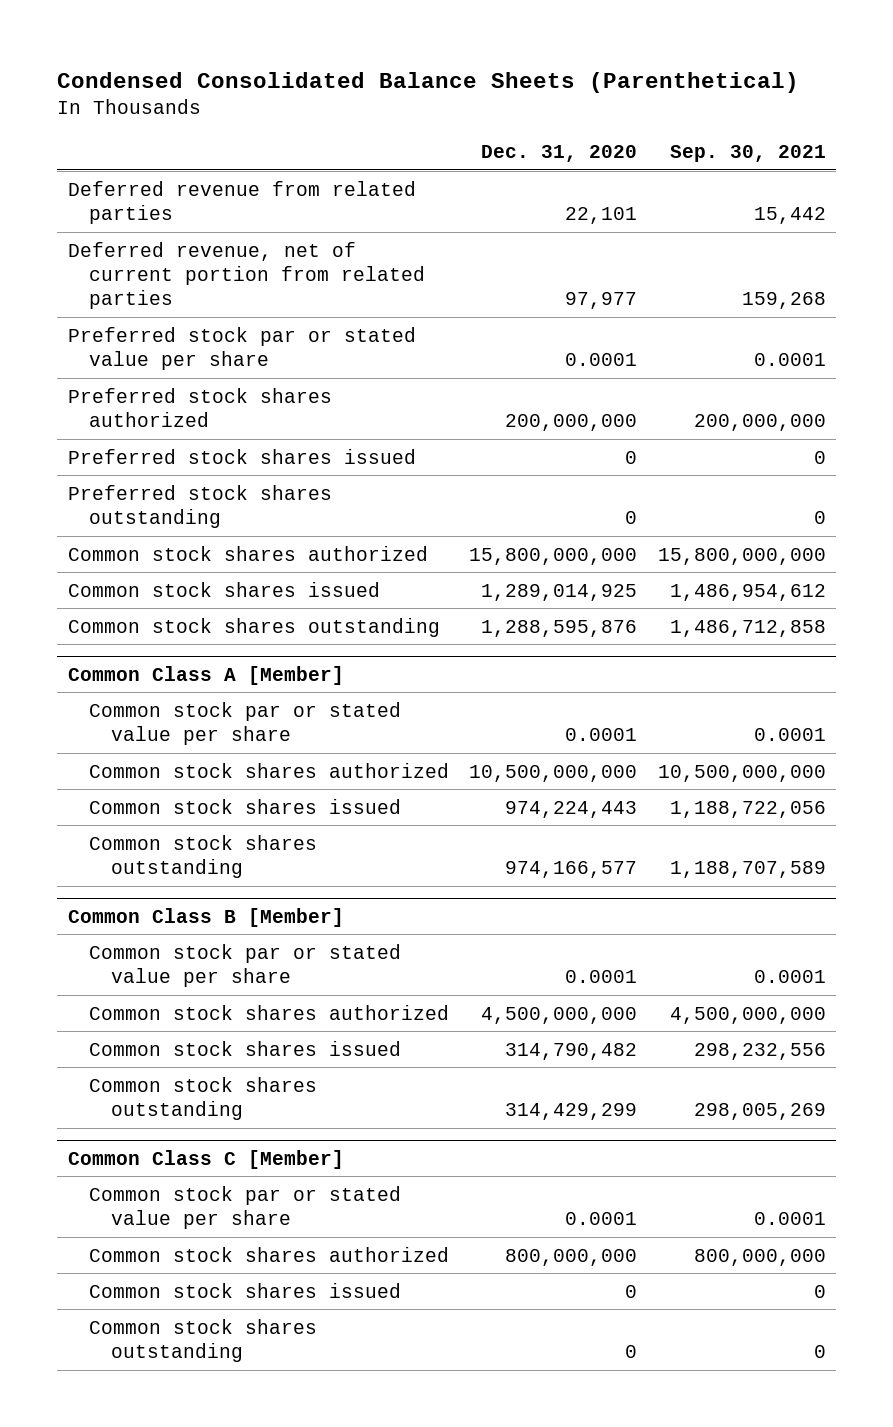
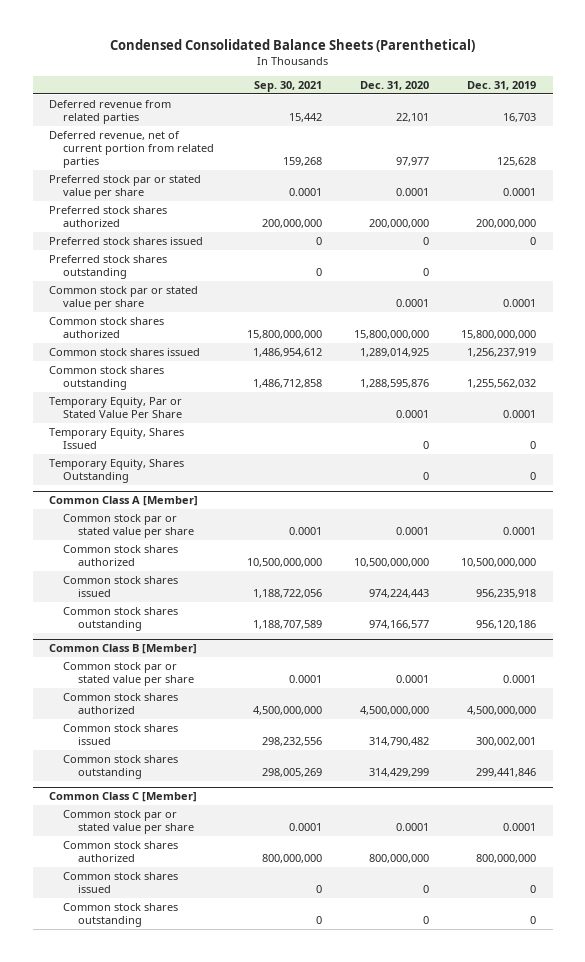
none -> [467,81,537,91] Dec. 31, 2019
none -> [48,285,198,310] Common stock par or stated value per share
none -> [48,396,183,418] Temporary Equity, Par or Stated Value Per Share
none -> [48,427,184,449] Temporary Equity, Shares Issued
none -> [48,458,184,483] Temporary Equity, Shares Outstanding

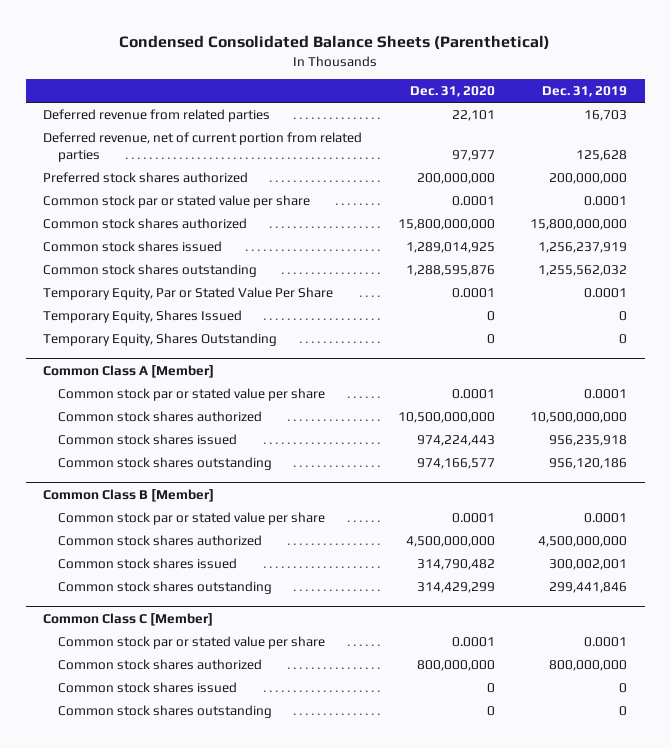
[253,81,322,93] Sep. 30, 2021 -> none
[48,174,201,199] Preferred stock par or stated value per share -> none
[48,236,203,245] Preferred stock shares issued -> none
[48,254,167,279] Preferred stock shares outstanding -> none

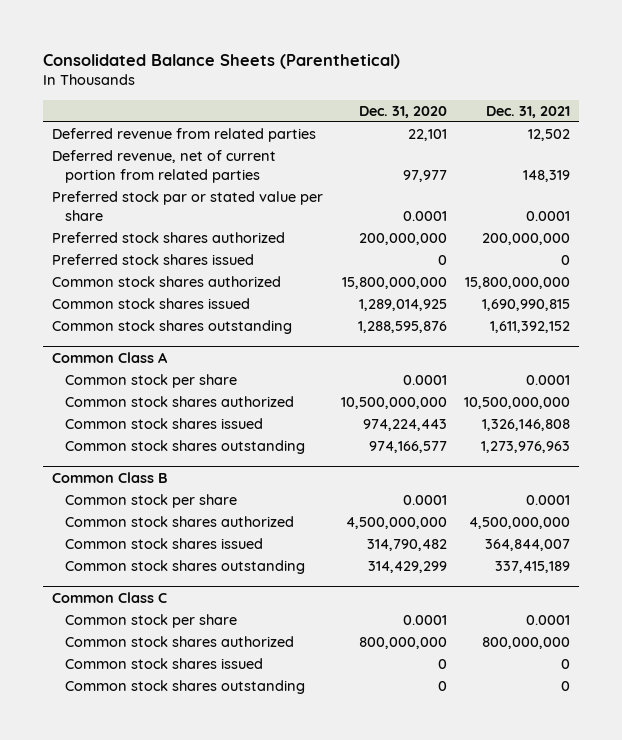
[119,35,551,51] Condensed Consolidated Balance Sheets (Parenthetical) -> [43,53,401,69] Consolidated Balance Sheets (Parenthetical)
[542,86,628,98] Dec. 31, 2019 -> none
none -> [486,105,571,118] Dec. 31, 2021
none -> [52,191,324,221] Preferred stock par or stated value per share
[43,194,311,208] Common stock par or stated value per share -> none
none -> [52,254,255,266] Preferred stock shares issued
[43,286,334,300] Temporary Equity, Par or Stated Value Per Share -> none
[43,309,243,323] Temporary Equity, Shares Issued -> none
[43,332,278,346] Temporary Equity, Shares Outstanding -> none
[43,364,215,378] Common Class A [Member] -> [52,351,169,363] Common Class A
[57,387,325,401] Common stock par or stated value per share -> [64,374,237,389] Common stock per share
[43,488,215,502] Common Class B [Member] -> [52,471,169,483] Common Class B
[57,511,325,525] Common stock par or stated value per share -> [64,494,237,509] Common stock per share
[43,612,214,626] Common Class C [Member] -> [52,591,168,603] Common Class C
[57,635,325,649] Common stock par or stated value per share -> [64,614,237,629] Common stock per share

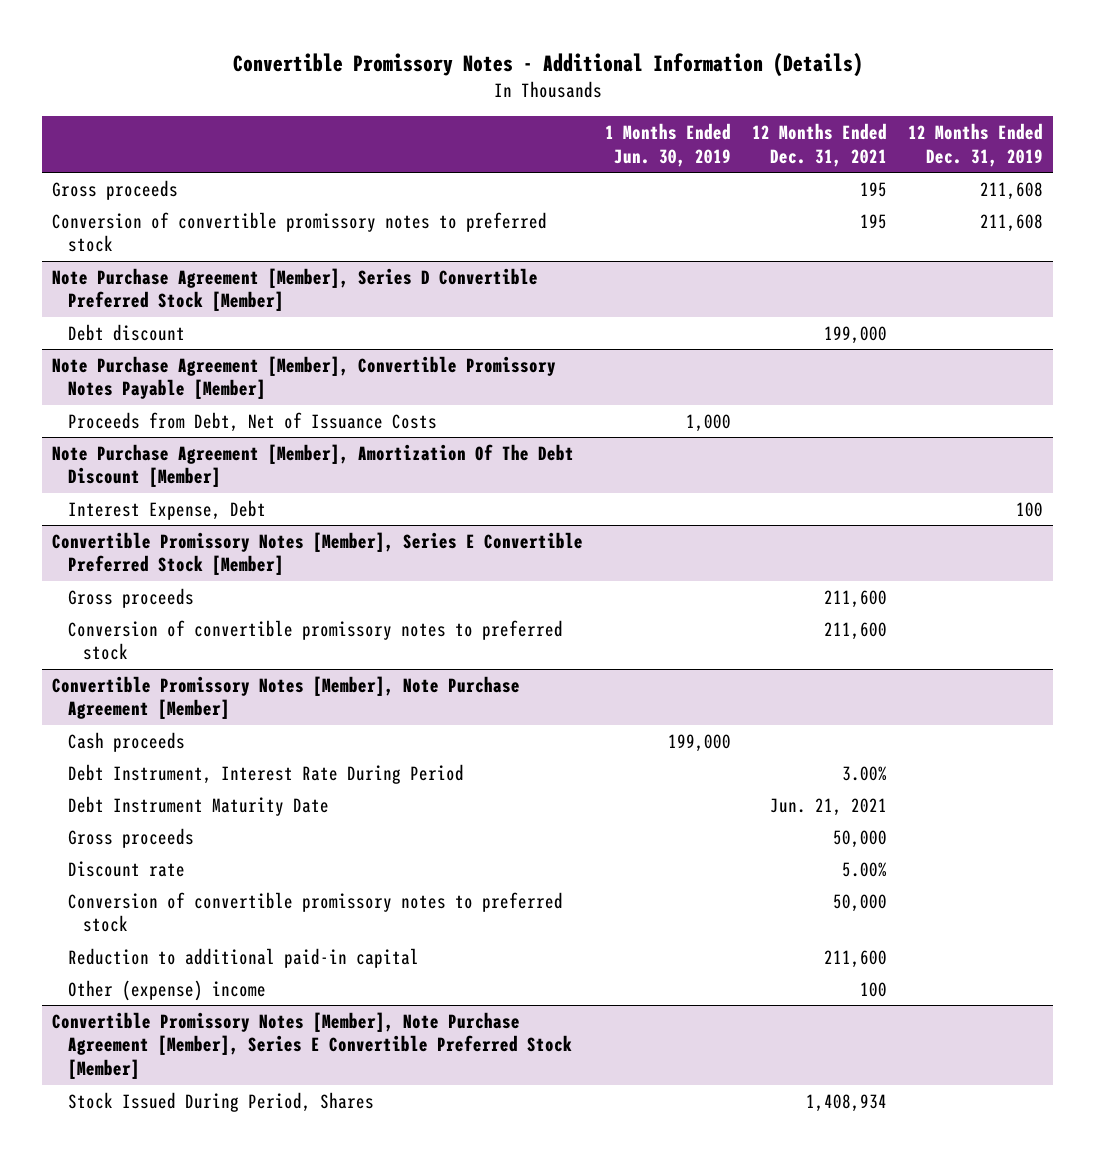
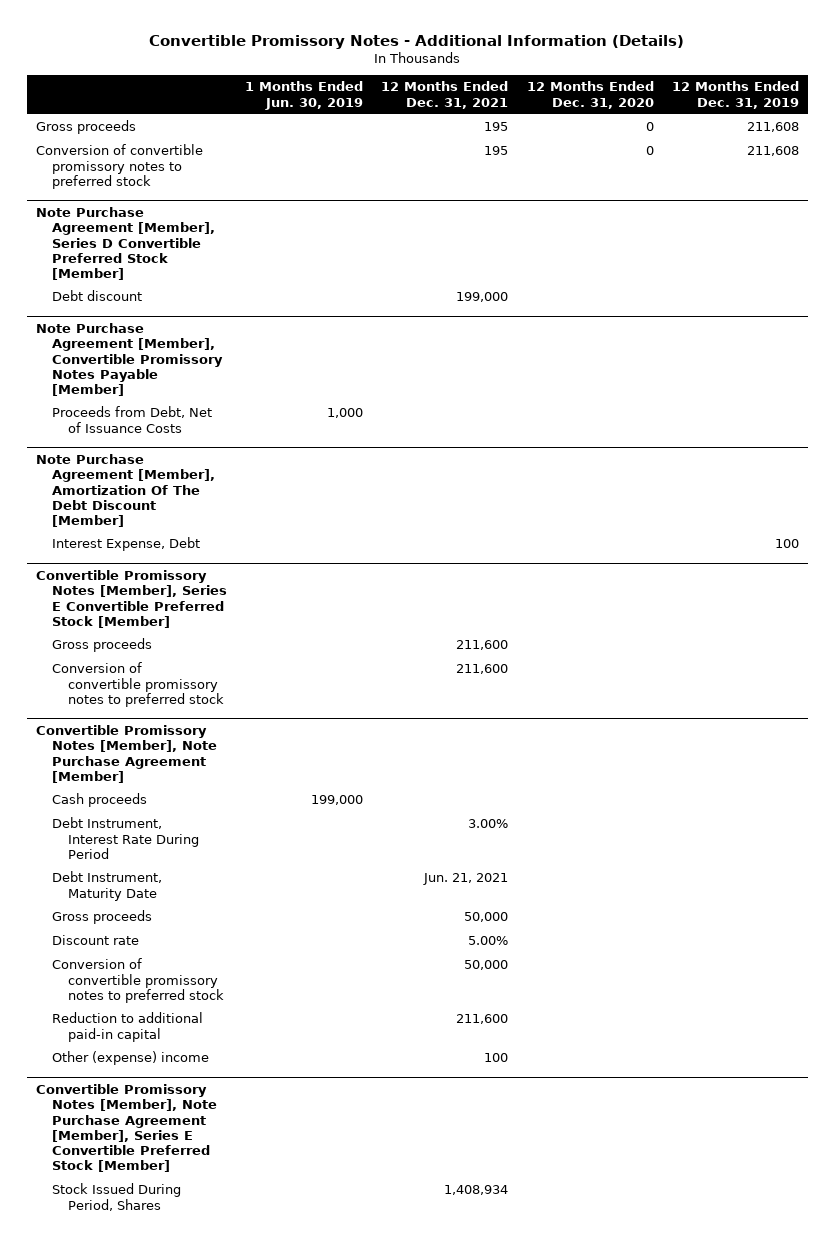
none -> [526,81,654,109] 12 Months Ended Dec. 31, 2020
[67,795,329,816] Debt Instrument Maturity Date -> [51,871,162,901] Debt Instrument, Maturity Date

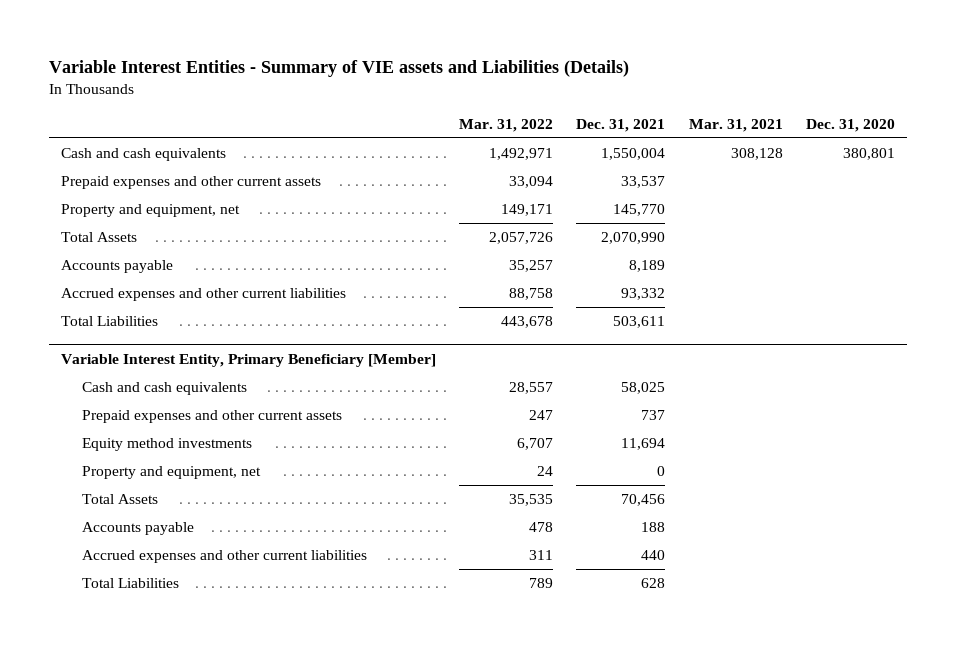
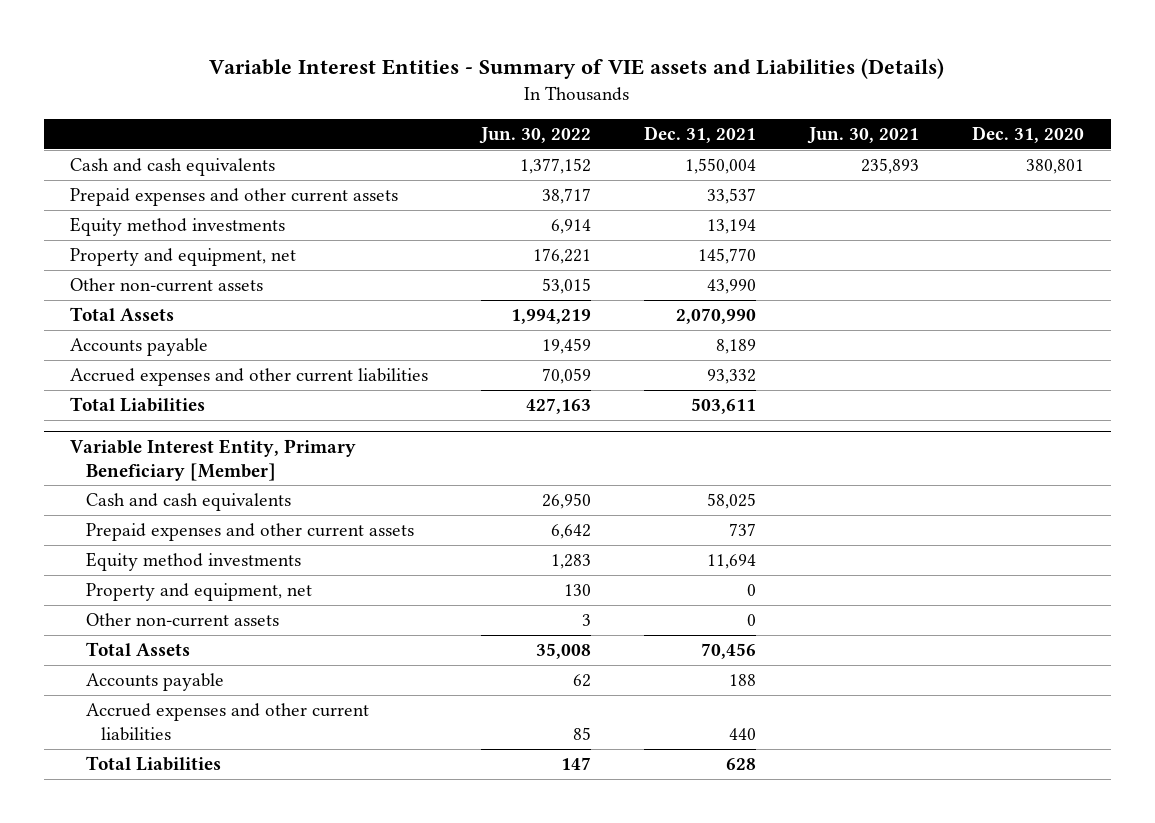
[458,118,553,132] Mar. 31, 2022 -> none
[688,118,783,132] Mar. 31, 2021 -> none
none -> [479,126,592,144] Jun. 30, 2022
none -> [807,126,920,144] Jun. 30, 2021
none -> [70,217,286,237] Equity method investments
none -> [70,278,264,293] Other non-current assets
none -> [85,613,279,628] Other non-current assets

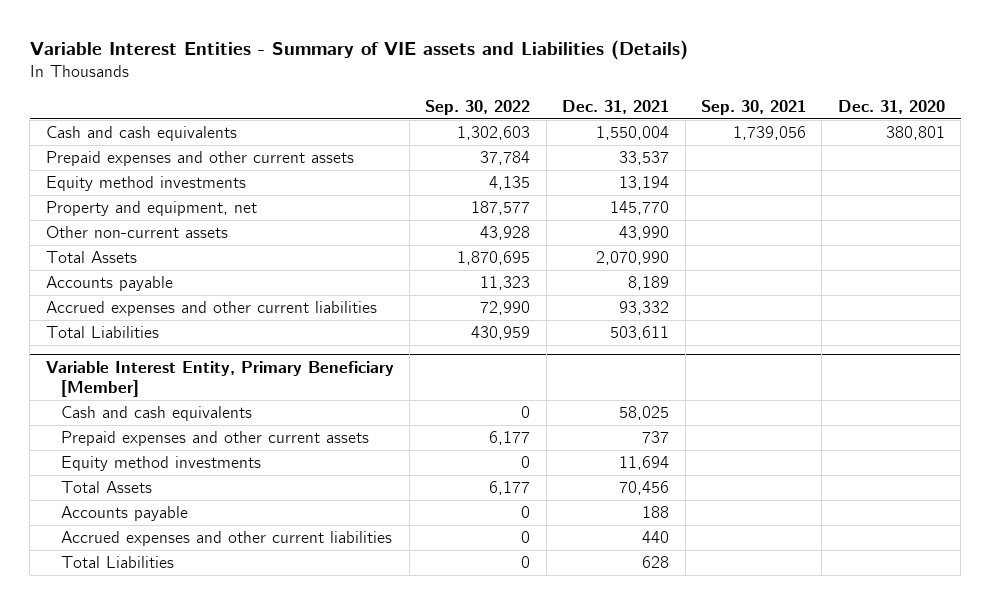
[479,126,592,144] Jun. 30, 2022 -> none
[807,126,920,144] Jun. 30, 2021 -> none
none -> [425,99,531,115] Sep. 30, 2022
none -> [701,99,807,115] Sep. 30, 2021
[85,583,312,602] Property and equipment, net -> none
[85,613,279,628] Other non-current assets -> none

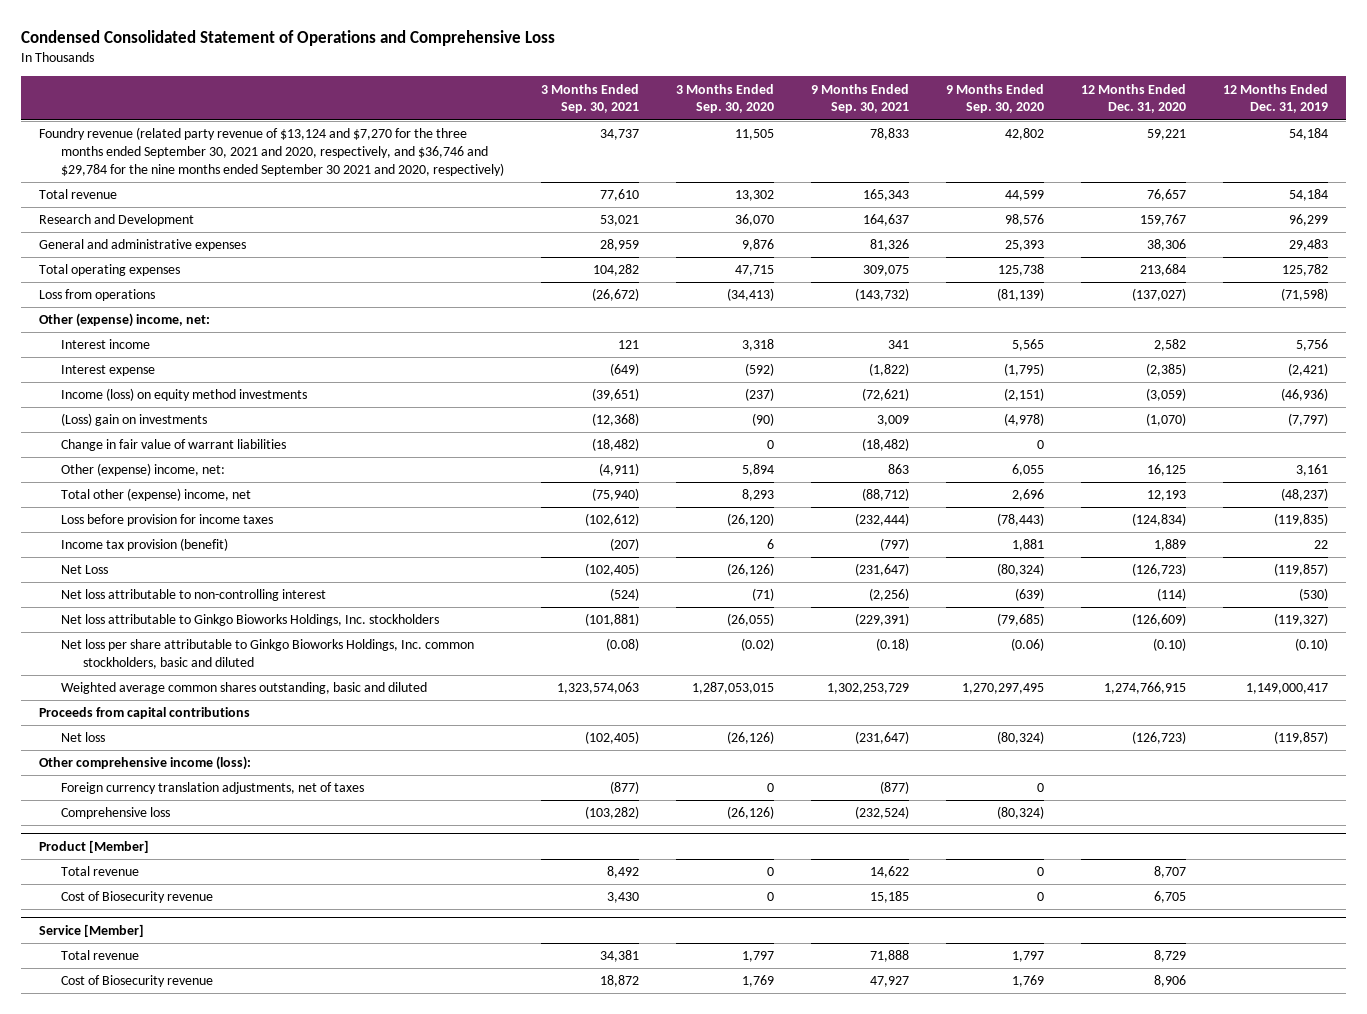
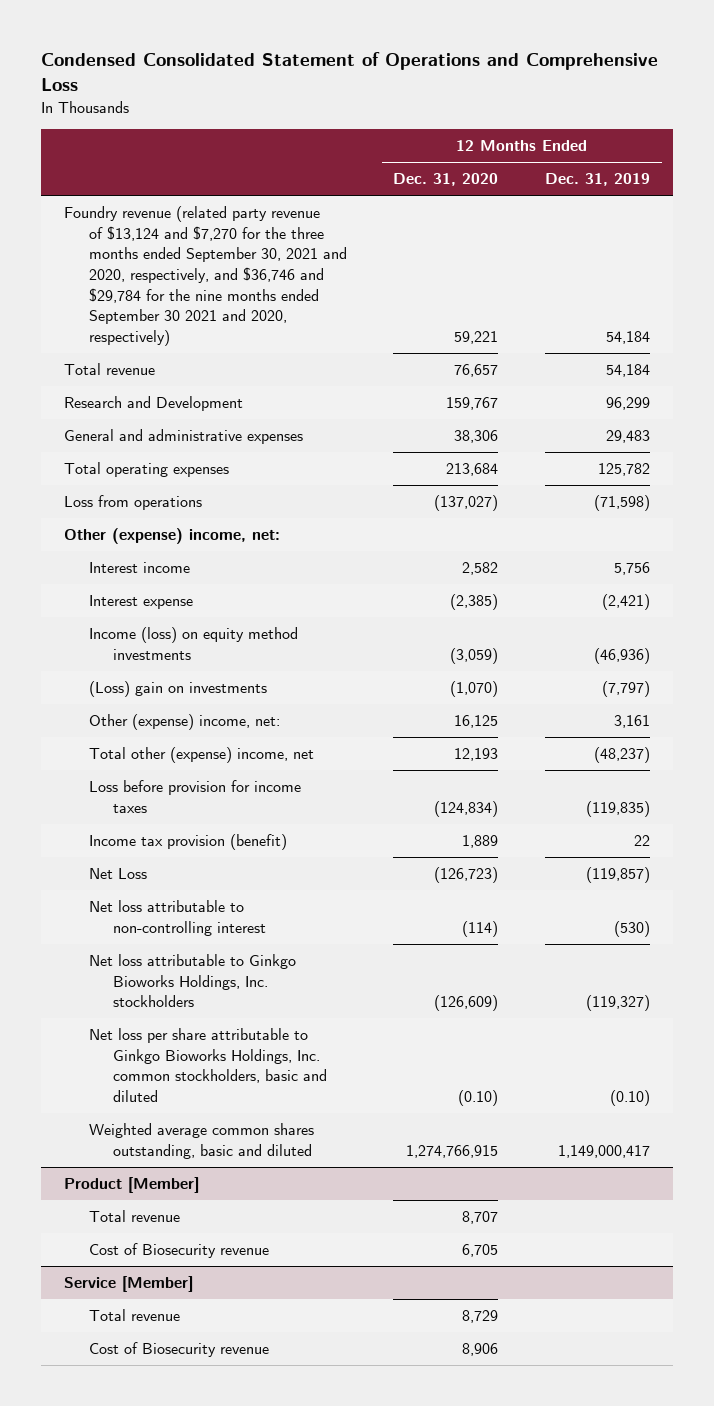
[541,83,640,114] 3 Months Ended Sep. 30, 2021 -> none
[676,83,775,114] 3 Months Ended Sep. 30, 2020 -> none
[810,83,909,114] 9 Months Ended Sep. 30, 2021 -> none
[945,83,1044,114] 9 Months Ended Sep. 30, 2020 -> none
[61,439,287,452] Change in fair value of warrant liabilities -> none
[39,707,251,720] Proceeds from capital contributions -> none
[61,732,106,743] Net loss -> none
[39,756,252,771] Other comprehensive income (loss): -> none
[61,782,365,795] Foreign currency translation adjustments, net of taxes -> none
[61,807,171,820] Comprehensive loss -> none

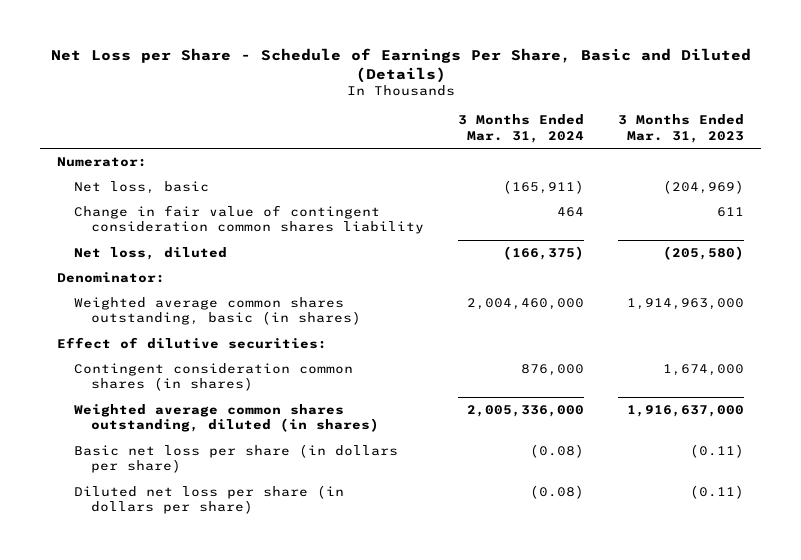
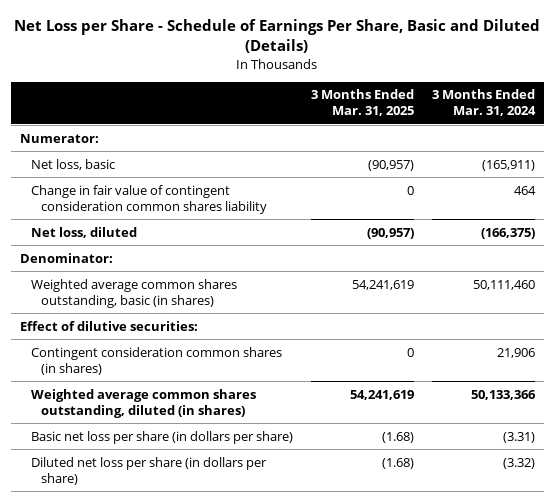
[618,114,745,143] 3 Months Ended Mar. 31, 2023 -> none
none -> [310,89,414,117] 3 Months Ended Mar. 31, 2025
[466,297,584,310] 2,004,460,000 -> [472,279,535,290] 50,111,460
[520,363,584,376] 876,000 -> [496,347,535,358] 21,906
[466,404,584,417] 2,005,336,000 -> [470,389,536,400] 50,133,366
[529,443,584,458] (0.08) -> [502,431,535,443] (3.31)
[529,484,584,499] (0.08) -> [502,457,535,469] (3.32)

